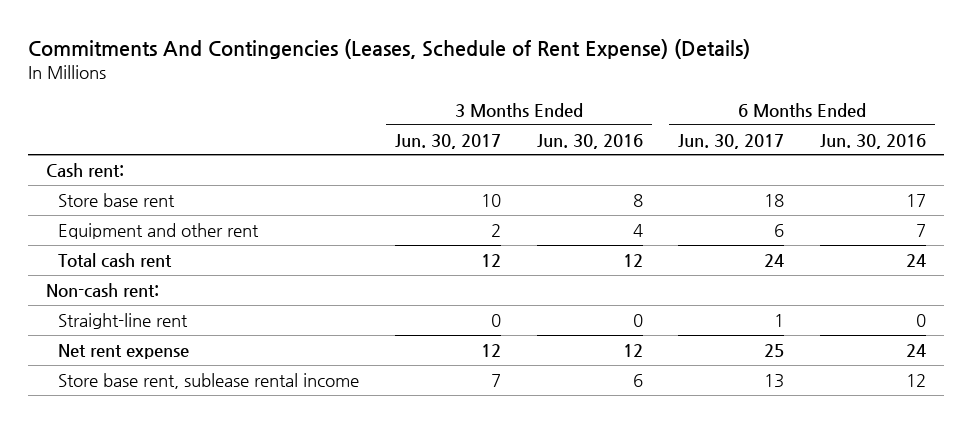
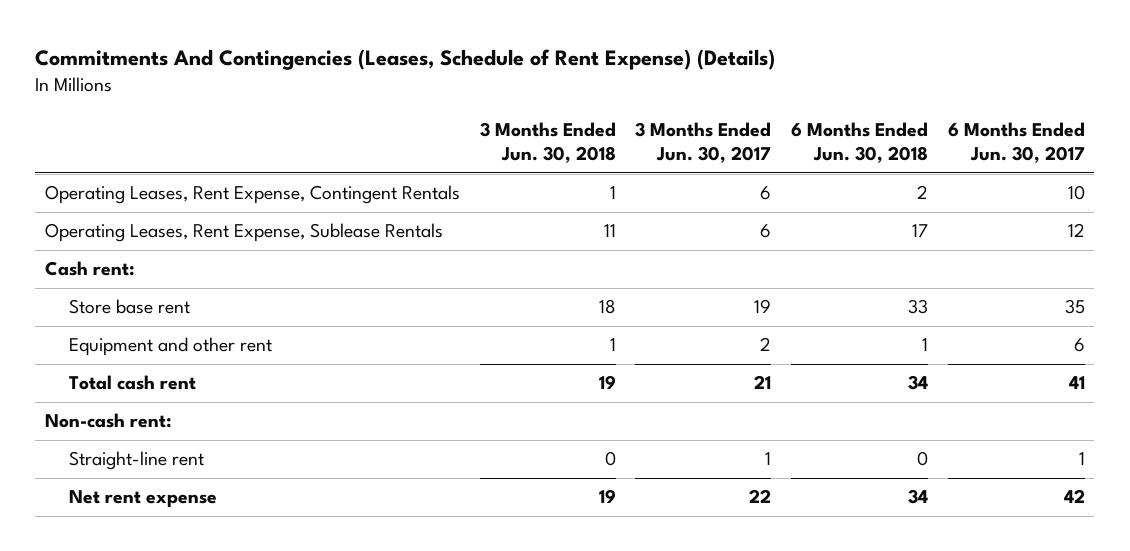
[536,133,643,149] Jun. 30, 2016 -> none
[820,133,927,149] Jun. 30, 2016 -> none
none -> [479,122,616,163] 3 Months Ended Jun. 30, 2018
none -> [790,122,928,163] 6 Months Ended Jun. 30, 2018
none -> [44,185,460,205] Operating Leases, Rent Expense, Contingent Rentals
none -> [44,223,443,243] Operating Leases, Rent Expense, Sublease Rentals
[480,193,501,207] 10 -> [754,299,772,314] 19
[764,193,785,207] 18 -> [1064,299,1085,315] 35
[480,253,501,267] 12 -> [754,375,772,390] 21
[764,253,785,267] 24 -> [1068,376,1085,390] 41
[58,372,360,389] Store base rent, sublease rental income -> none
[490,313,501,327] 0 -> [765,452,772,466] 1
[480,343,501,357] 12 -> [749,489,772,504] 22
[764,343,785,357] 25 -> [1063,489,1085,504] 42

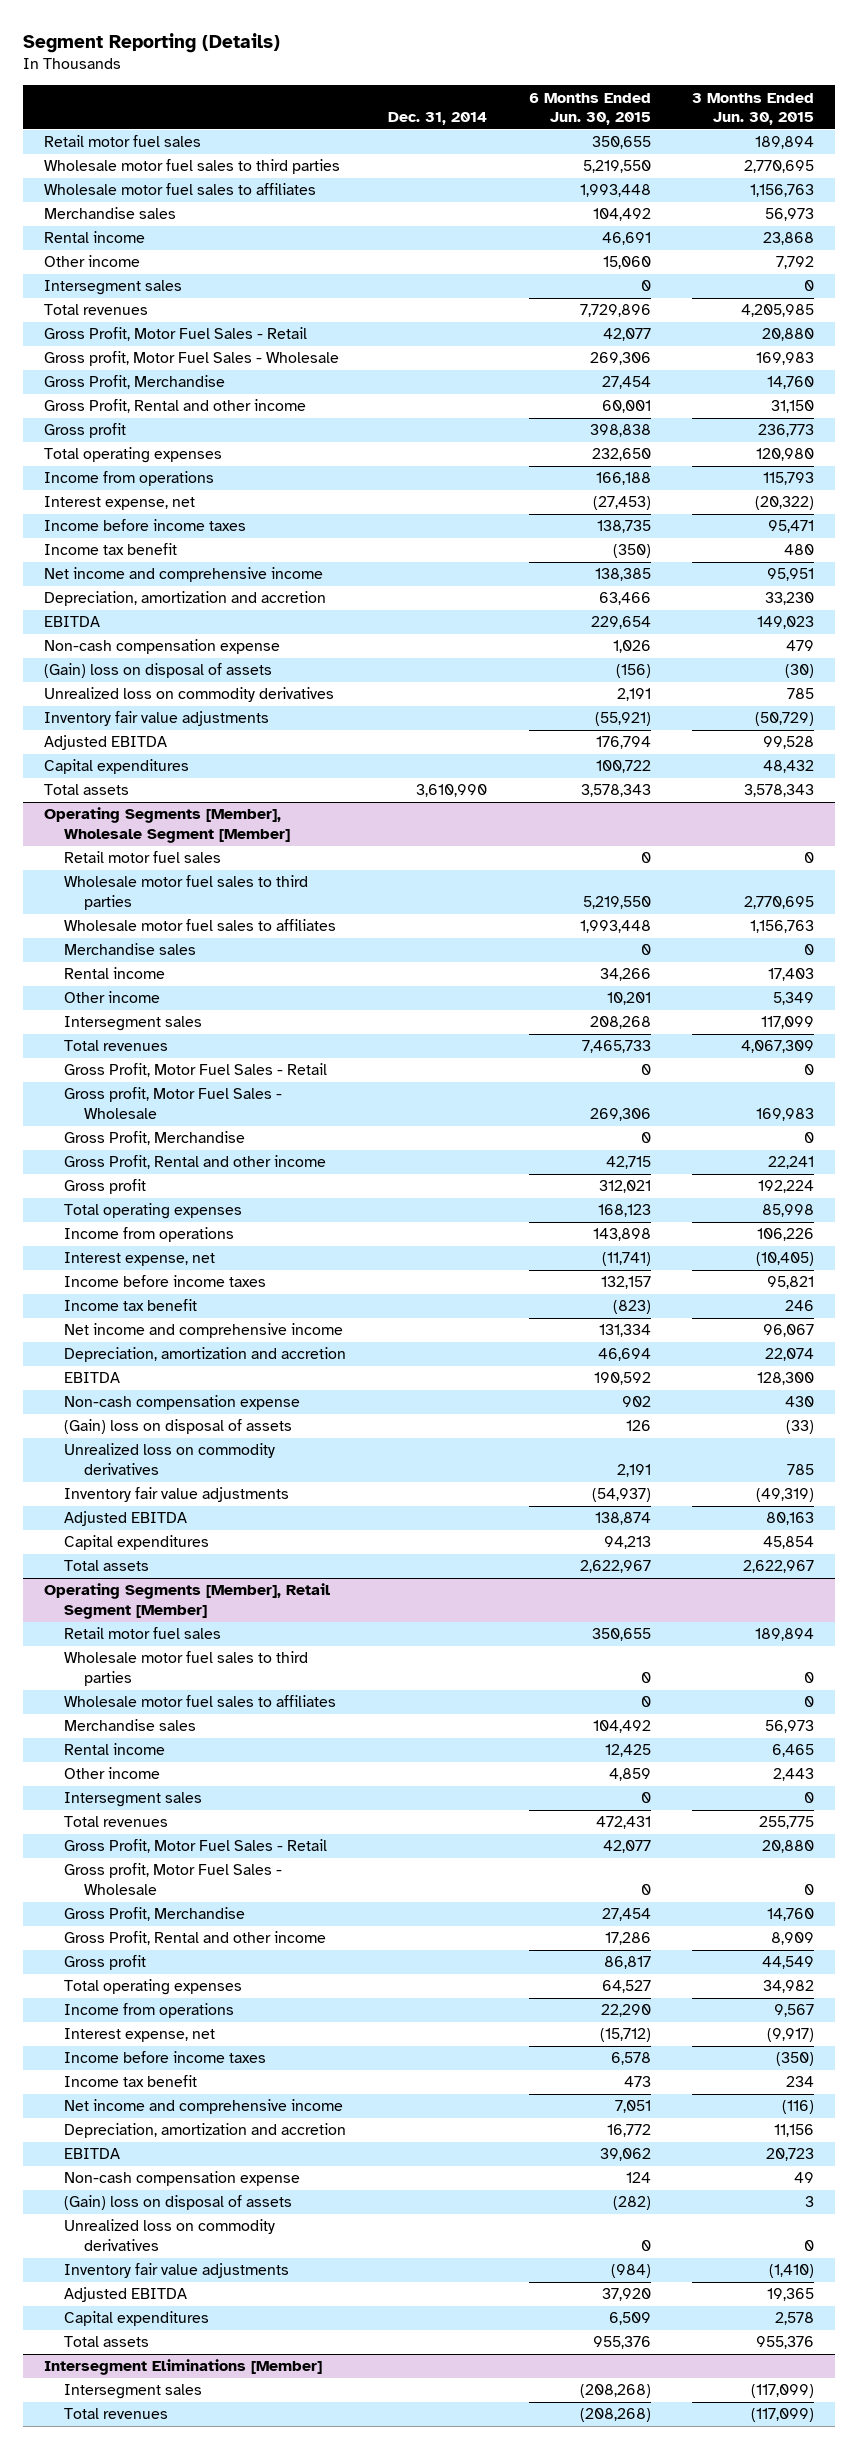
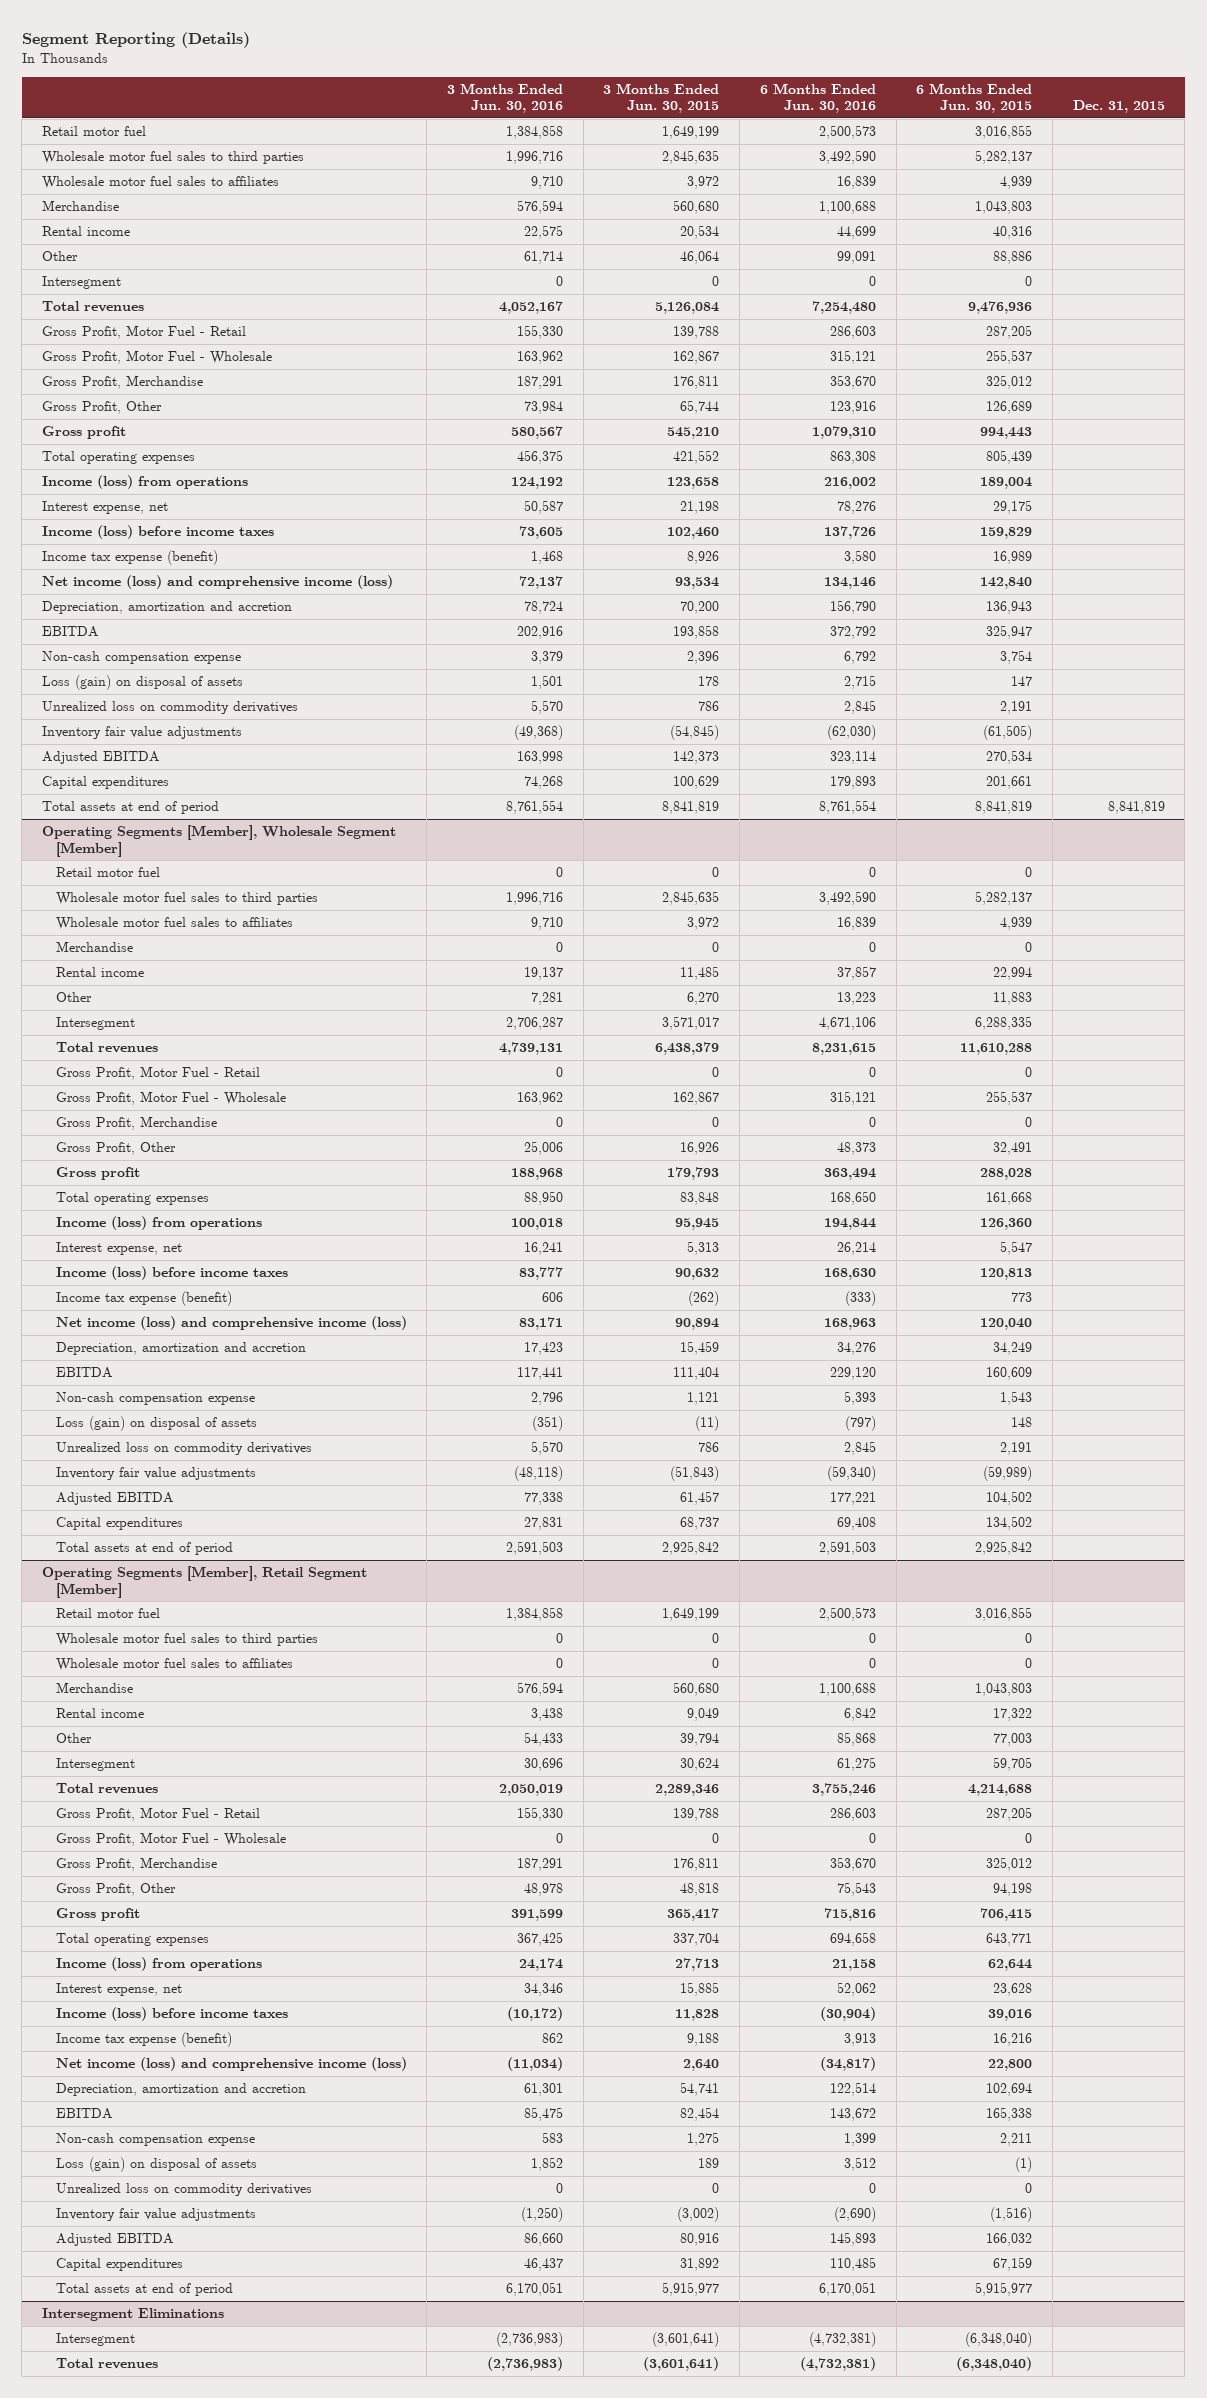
[387,112,487,126] Dec. 31, 2014 -> none
none -> [447,82,564,114] 3 Months Ended Jun. 30, 2016
none -> [759,82,876,114] 6 Months Ended Jun. 30, 2016
none -> [1072,100,1165,114] Dec. 31, 2015
[43,135,201,148] Retail motor fuel sales -> [41,126,146,137] Retail motor fuel
[591,136,651,150] 350,655 -> [975,125,1033,140] 3,016,855
[755,136,815,150] 189,894 -> [662,126,720,140] 1,649,199
[582,160,651,174] 5,219,550 -> [975,150,1033,165] 5,282,137
[744,160,815,174] 2,770,695 -> [662,150,720,165] 2,845,635
[579,184,651,198] 1,993,448 -> [1000,176,1033,190] 4,939
[750,184,815,198] 1,156,763 -> [687,176,720,190] 3,972
[43,207,176,220] Merchandise sales -> [41,200,119,212] Merchandise
[592,208,651,222] 104,492 -> [975,201,1033,215] 1,043,803
[765,208,815,222] 56,973 -> [673,200,720,215] 560,680
[601,232,651,246] 46,691 -> [993,226,1033,240] 40,316
[763,232,815,246] 23,868 -> [680,225,720,240] 20,534
[43,255,140,268] Other income -> [41,251,78,262] Other
[602,256,651,270] 15,060 -> [993,251,1033,265] 88,886
[776,256,815,270] 7,792 -> [680,251,720,265] 46,064
[43,280,182,296] Intersegment sales -> [41,276,121,290] Intersegment
[579,304,651,318] 7,729,896 -> [968,301,1033,315] 9,476,936
[741,304,815,318] 4,205,985 -> [655,302,720,315] 5,126,084
[43,327,307,342] Gross Profit, Motor Fuel Sales - Retail -> [41,325,246,340] Gross Profit, Motor Fuel - Retail
[602,328,651,342] 42,077 -> [986,325,1033,340] 287,205
[762,328,815,342] 20,880 -> [673,326,720,340] 139,788
[43,351,339,367] Gross profit, Motor Fuel Sales - Wholesale -> [41,350,272,365] Gross Profit, Motor Fuel - Wholesale
[589,352,651,366] 269,306 -> [986,350,1033,365] 255,537
[756,352,815,366] 169,983 -> [673,351,720,365] 162,867
[601,376,651,390] 27,454 -> [986,375,1033,390] 325,012
[767,376,815,390] 14,760 -> [673,376,720,390] 176,811
[43,399,306,414] Gross Profit, Rental and other income -> [41,401,162,415] Gross Profit, Other
[601,400,651,414] 60,001 -> [986,401,1033,415] 126,689
[771,400,815,414] 31,150 -> [680,400,720,415] 65,744
[589,424,651,438] 398,838 -> [980,427,1033,440] 994,443
[758,424,815,438] 236,773 -> [667,427,720,440] 545,210
[591,448,651,462] 232,650 -> [986,450,1033,465] 805,439
[756,448,815,462] 120,980 -> [673,450,720,465] 421,552
[43,471,214,487] Income from operations -> [41,475,248,490] Income (loss) from operations
[595,472,651,486] 166,188 -> [980,477,1033,490] 189,004
[763,472,815,486] 115,793 -> [667,477,720,490] 123,658
[592,496,651,511] (27,453) -> [993,500,1033,515] 29,175
[755,496,815,511] (20,322) -> [680,501,720,515] 21,198
[43,519,246,532] Income before income taxes -> [41,525,274,540] Income (loss) before income taxes
[596,520,651,534] 138,735 -> [980,527,1033,540] 159,829
[768,520,815,534] 95,471 -> [667,527,720,540] 102,460
[43,543,177,556] Income tax benefit -> [41,550,218,566] Income tax expense (benefit)
[612,544,651,559] (350) -> [993,551,1033,565] 16,989
[784,544,815,556] 480 -> [687,551,720,565] 8,926
[43,567,323,583] Net income and comprehensive income -> [41,575,393,590] Net income (loss) and comprehensive income (loss)
[594,568,651,582] 138,385 -> [980,577,1033,590] 142,840
[767,568,815,582] 95,951 -> [675,577,720,590] 93,534
[598,592,651,606] 63,466 -> [986,601,1033,615] 136,943
[765,592,815,606] 33,230 -> [680,601,720,615] 70,200
[590,616,651,630] 229,654 -> [986,625,1033,640] 325,947
[757,616,815,630] 149,023 -> [673,625,720,640] 193,858
[612,640,651,654] 1,026 -> [1000,650,1033,665] 3,754
[786,640,815,652] 479 -> [687,651,720,665] 2,396
[43,663,272,679] (Gain) loss on disposal of assets -> [41,675,243,691] Loss (gain) on disposal of assets
[615,664,651,679] (156) -> [1011,676,1033,687] 147
[785,664,815,679] (30) -> [698,676,720,687] 178
[787,688,815,700] 785 -> [698,701,720,712] 786
[594,712,651,727] (55,921) -> [983,725,1033,741] (61,505)
[755,712,815,727] (50,729) -> [670,725,720,741] (54,845)
[595,736,651,750] 176,794 -> [986,750,1033,765] 270,534
[763,736,815,750] 99,528 -> [673,751,720,765] 142,373
[595,760,651,774] 100,722 -> [986,776,1033,790] 201,661
[763,760,815,774] 48,432 -> [673,776,720,790] 100,629
[43,784,129,796] Total assets -> [41,801,219,815] Total assets at end of period
[580,784,651,798] 3,578,343 -> [975,801,1033,815] 8,841,819
[744,784,815,798] 3,578,343 -> [662,801,720,815] 8,841,819
[63,851,221,864] Retail motor fuel sales -> [55,867,160,878] Retail motor fuel
[582,895,651,909] 5,219,550 -> [975,891,1033,906] 5,282,137
[744,895,815,909] 2,770,695 -> [662,891,720,906] 2,845,635
[579,920,651,934] 1,993,448 -> [1000,917,1033,931] 4,939
[750,920,815,934] 1,156,763 -> [687,917,720,931] 3,972
[63,943,196,956] Merchandise sales -> [55,941,133,953] Merchandise
[599,968,651,982] 34,266 -> [993,967,1033,981] 22,994
[768,968,815,982] 17,403 -> [680,966,720,981] 11,485
[63,991,160,1004] Other income -> [55,992,92,1003] Other
[606,992,651,1006] 10,201 -> [993,992,1033,1006] 11,883
[773,992,815,1006] 5,349 -> [687,992,720,1006] 6,270
[63,1016,202,1032] Intersegment sales -> [55,1017,135,1031] Intersegment
[589,1016,651,1030] 208,268 -> [975,1016,1033,1031] 6,288,335
[761,1016,815,1030] 117,099 -> [662,1016,720,1031] 3,571,017
[581,1040,651,1054] 7,465,733 -> [960,1043,1033,1056] 11,610,288
[741,1040,815,1054] 4,067,309 -> [655,1042,720,1056] 6,438,379
[63,1063,327,1078] Gross Profit, Motor Fuel Sales - Retail -> [55,1066,260,1081] Gross Profit, Motor Fuel - Retail
[63,1087,282,1119] Gross profit, Motor Fuel Sales - Wholesale -> [55,1091,286,1106] Gross Profit, Motor Fuel - Wholesale
[589,1107,651,1121] 269,306 -> [986,1091,1033,1106] 255,537
[756,1107,815,1121] 169,983 -> [673,1092,720,1106] 162,867
[63,1155,326,1170] Gross Profit, Rental and other income -> [55,1142,176,1156] Gross Profit, Other
[605,1156,651,1170] 42,715 -> [993,1142,1033,1156] 32,491
[768,1156,815,1170] 22,241 -> [680,1142,720,1156] 16,926
[598,1180,651,1194] 312,021 -> [980,1168,1033,1181] 288,028
[758,1180,815,1194] 192,224 -> [667,1167,720,1181] 179,793
[597,1204,651,1218] 168,123 -> [986,1192,1033,1206] 161,668
[762,1204,815,1218] 85,998 -> [680,1192,720,1206] 83,848
[63,1227,234,1243] Income from operations -> [55,1216,262,1231] Income (loss) from operations
[592,1228,651,1242] 143,898 -> [980,1218,1033,1231] 126,360
[757,1228,815,1242] 106,226 -> [675,1218,720,1231] 95,945
[601,1252,651,1267] (11,741) -> [1000,1241,1033,1256] 5,547
[756,1252,815,1267] (10,405) -> [687,1241,720,1256] 5,313
[63,1275,266,1288] Income before income taxes -> [55,1266,288,1281] Income (loss) before income taxes
[600,1276,651,1290] 132,157 -> [980,1268,1033,1281] 120,813
[767,1276,815,1290] 95,821 -> [675,1268,720,1281] 90,632
[63,1299,197,1312] Income tax benefit -> [55,1291,232,1307] Income tax expense (benefit)
[612,1300,651,1315] (823) -> [1011,1292,1033,1303] 773
[785,1300,815,1312] 246 -> [688,1291,720,1307] (262)
[63,1323,343,1339] Net income and comprehensive income -> [55,1316,407,1331] Net income (loss) and comprehensive income (loss)
[598,1324,651,1338] 131,334 -> [980,1318,1033,1331] 120,040
[763,1324,815,1338] 96,067 -> [675,1318,720,1331] 90,894
[597,1348,651,1362] 46,694 -> [993,1342,1033,1356] 34,249
[765,1348,815,1362] 22,074 -> [680,1341,720,1356] 15,459
[593,1372,651,1386] 190,592 -> [986,1367,1033,1381] 160,609
[757,1372,815,1386] 128,300 -> [673,1367,720,1381] 111,404
[621,1396,651,1408] 902 -> [1000,1391,1033,1406] 1,543
[785,1396,815,1408] 430 -> [687,1392,720,1406] 1,121
[63,1419,292,1435] (Gain) loss on disposal of assets -> [55,1416,257,1432] Loss (gain) on disposal of assets
[625,1420,651,1432] 126 -> [1011,1417,1033,1428] 148
[786,1420,815,1435] (33) -> [695,1416,720,1432] (11)
[787,1463,815,1475] 785 -> [698,1442,720,1453] 786
[591,1488,651,1503] (54,937) -> [983,1466,1033,1482] (59,989)
[756,1488,815,1503] (49,319) -> [670,1466,720,1482] (51,843)
[594,1512,651,1526] 138,874 -> [986,1491,1033,1506] 104,502
[766,1512,815,1526] 80,163 -> [680,1491,720,1506] 61,457
[603,1536,651,1550] 94,213 -> [986,1516,1033,1531] 134,502
[763,1536,815,1550] 45,854 -> [680,1517,720,1531] 68,737
[63,1560,149,1572] Total assets -> [55,1542,233,1556] Total assets at end of period
[579,1560,651,1574] 2,622,967 -> [975,1541,1033,1556] 2,925,842
[743,1560,815,1574] 2,622,967 -> [662,1541,720,1556] 2,925,842
[63,1627,221,1640] Retail motor fuel sales -> [55,1608,160,1619] Retail motor fuel
[591,1628,651,1642] 350,655 -> [975,1607,1033,1622] 3,016,855
[755,1628,815,1642] 189,894 -> [662,1608,720,1622] 1,649,199
[63,1719,196,1732] Merchandise sales -> [55,1682,133,1694] Merchandise
[592,1720,651,1734] 104,492 -> [975,1683,1033,1697] 1,043,803
[765,1720,815,1734] 56,973 -> [673,1682,720,1697] 560,680
[604,1744,651,1758] 12,425 -> [993,1708,1033,1722] 17,322
[772,1744,815,1758] 6,465 -> [687,1708,720,1722] 9,049
[63,1767,160,1780] Other income -> [55,1733,92,1744] Other
[608,1768,651,1782] 4,859 -> [993,1733,1033,1747] 77,003
[773,1768,815,1782] 2,443 -> [680,1733,720,1747] 39,794
[63,1792,202,1808] Intersegment sales -> [55,1758,135,1772] Intersegment
[640,1792,651,1804] 0 -> [993,1757,1033,1772] 59,705
[804,1792,815,1804] 0 -> [680,1758,720,1772] 30,624
[595,1816,651,1830] 472,431 -> [968,1784,1033,1797] 4,214,688
[759,1816,815,1830] 255,775 -> [655,1784,720,1797] 2,289,346
[63,1839,327,1854] Gross Profit, Motor Fuel Sales - Retail -> [55,1807,260,1822] Gross Profit, Motor Fuel - Retail
[602,1840,651,1854] 42,077 -> [986,1807,1033,1822] 287,205
[762,1840,815,1854] 20,880 -> [673,1808,720,1822] 139,788
[63,1863,282,1895] Gross profit, Motor Fuel Sales - Wholesale -> [55,1832,286,1847] Gross Profit, Motor Fuel - Wholesale
[601,1908,651,1922] 27,454 -> [986,1857,1033,1872] 325,012
[767,1908,815,1922] 14,760 -> [673,1858,720,1872] 176,811
[63,1931,326,1946] Gross Profit, Rental and other income -> [55,1883,176,1897] Gross Profit, Other
[604,1932,651,1946] 17,286 -> [993,1883,1033,1897] 94,198
[771,1932,815,1946] 8,909 -> [680,1883,720,1897] 48,818
[603,1956,651,1970] 86,817 -> [980,1908,1033,1922] 706,415
[762,1956,815,1970] 44,549 -> [667,1908,720,1922] 365,417
[601,1980,651,1994] 64,527 -> [986,1933,1033,1947] 643,771
[763,1980,815,1994] 34,982 -> [673,1933,720,1947] 337,704
[63,2003,234,2019] Income from operations -> [55,1957,262,1972] Income (loss) from operations
[600,2004,651,2018] 22,290 -> [988,1959,1033,1972] 62,644
[774,2004,815,2018] 9,567 -> [675,1958,720,1972] 27,713
[599,2028,651,2043] (15,712) -> [993,1983,1033,1997] 23,628
[767,2028,815,2043] (9,917) -> [680,1982,720,1997] 15,885
[63,2051,266,2064] Income before income taxes -> [55,2007,288,2022] Income (loss) before income taxes
[610,2052,651,2066] 6,578 -> [988,2009,1033,2022] 39,016
[776,2052,815,2067] (350) -> [675,2009,720,2022] 11,828
[63,2075,197,2088] Income tax benefit -> [55,2032,232,2048] Income tax expense (benefit)
[623,2076,651,2088] 473 -> [993,2033,1033,2047] 16,216
[786,2076,815,2088] 234 -> [687,2033,720,2047] 9,188
[63,2099,343,2115] Net income and comprehensive income -> [55,2057,407,2072] Net income (loss) and comprehensive income (loss)
[614,2100,651,2114] 7,051 -> [988,2059,1033,2072] 22,800
[782,2100,815,2115] (116) -> [683,2059,720,2072] 2,640
[606,2124,651,2138] 16,772 -> [986,2083,1033,2097] 102,694
[774,2124,815,2138] 11,156 -> [680,2082,720,2097] 54,741
[599,2148,651,2162] 39,062 -> [986,2107,1033,2122] 165,338
[766,2148,815,2162] 20,723 -> [680,2107,720,2122] 82,454
[625,2172,651,2184] 124 -> [1000,2133,1033,2147] 2,211
[794,2172,815,2184] 49 -> [687,2132,720,2147] 1,275
[63,2195,292,2211] (Gain) loss on disposal of assets -> [55,2157,257,2173] Loss (gain) on disposal of assets
[612,2196,651,2211] (282) -> [1015,2157,1033,2173] (1)
[805,2196,815,2208] 3 -> [698,2158,720,2169] 189
[610,2264,651,2279] (984) -> [990,2207,1033,2223] (1,516)
[769,2264,815,2279] (1,410) -> [677,2207,720,2223] (3,002)
[601,2288,651,2302] 37,920 -> [986,2233,1033,2247] 166,032
[767,2288,815,2302] 19,365 -> [680,2233,720,2247] 80,916
[608,2312,651,2326] 6,509 -> [993,2257,1033,2272] 67,159
[775,2312,815,2326] 2,578 -> [680,2258,720,2272] 31,892
[63,2336,149,2348] Total assets -> [55,2283,233,2297] Total assets at end of period
[592,2336,651,2350] 955,376 -> [975,2282,1033,2297] 5,915,977
[756,2336,815,2350] 955,376 -> [662,2282,720,2297] 5,915,977
[43,2359,322,2376] Intersegment Eliminations [Member] -> [41,2308,224,2322] Intersegment Eliminations
[63,2384,202,2400] Intersegment sales -> [55,2333,135,2347] Intersegment
[579,2384,651,2399] (208,268) -> [965,2332,1033,2348] (6,348,040)
[751,2384,815,2399] (117,099) -> [652,2332,720,2348] (3,601,641)
[579,2408,651,2423] (208,268) -> [956,2357,1033,2372] (6,348,040)
[751,2408,815,2423] (117,099) -> [643,2357,720,2372] (3,601,641)

